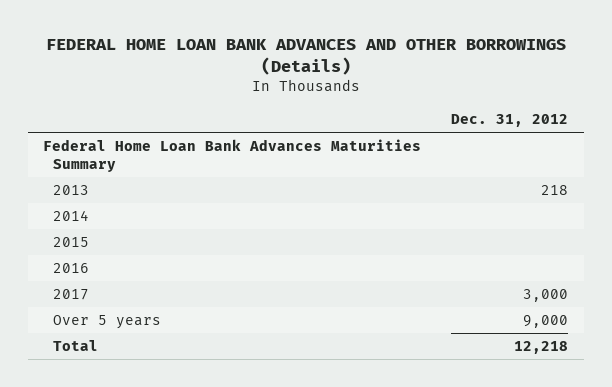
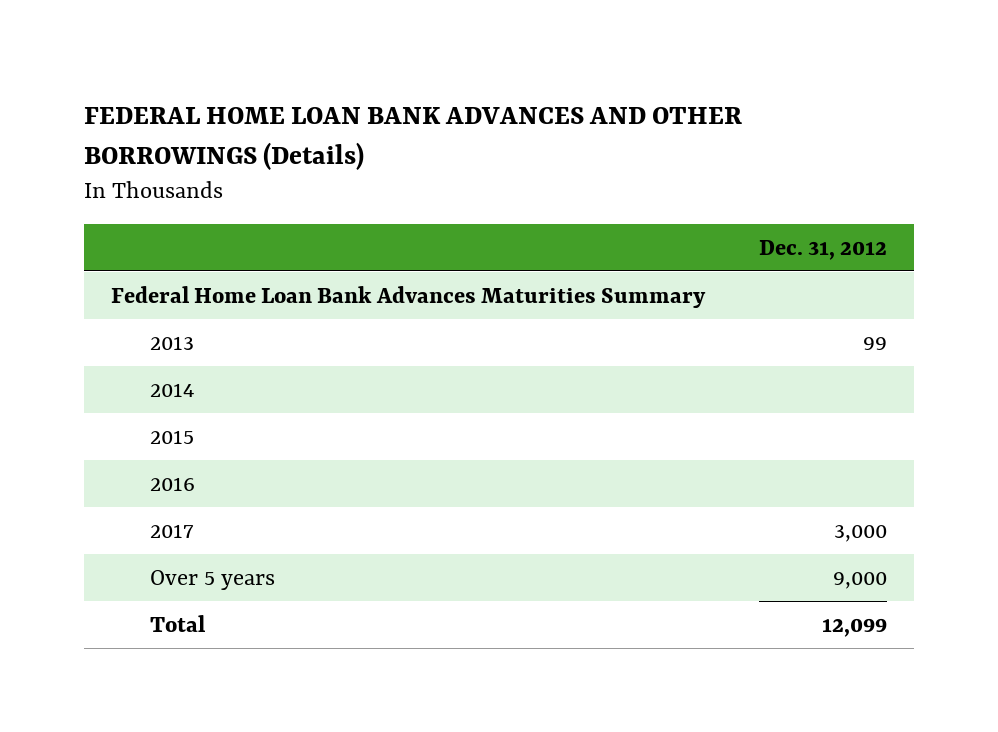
[541,185,569,196] 218 -> [863,336,888,350] 99
[514,341,569,355] 12,218 -> [822,617,888,637] 12,099

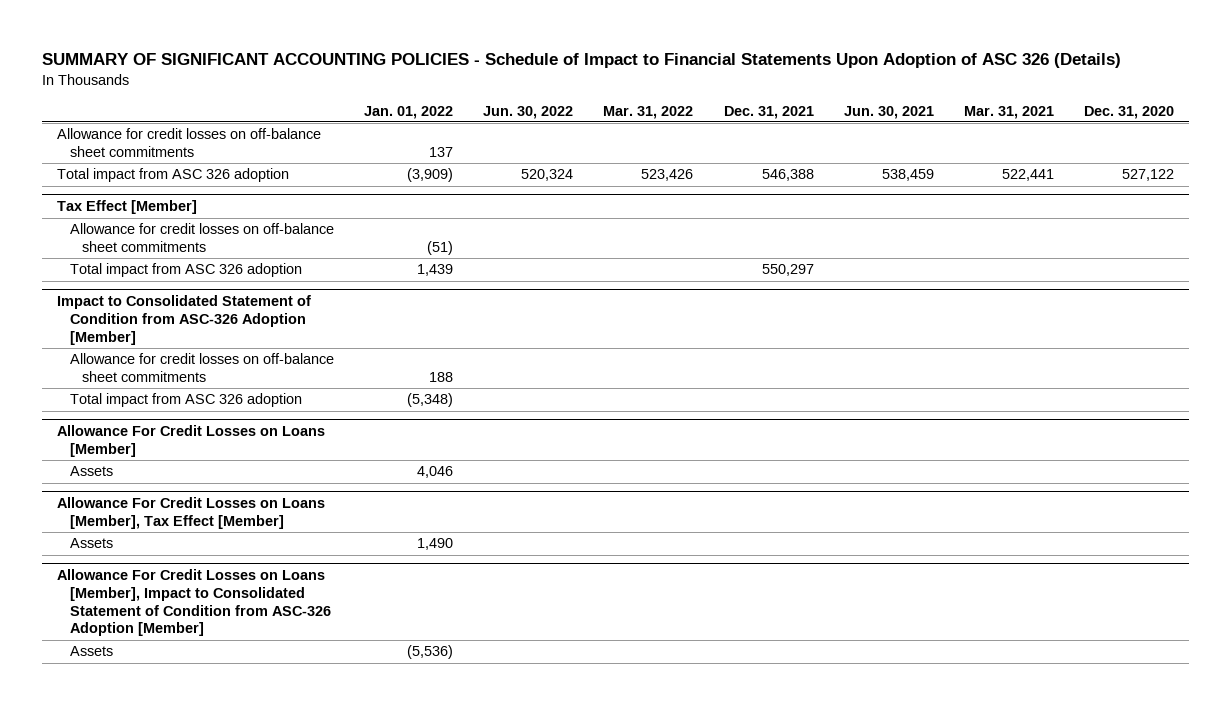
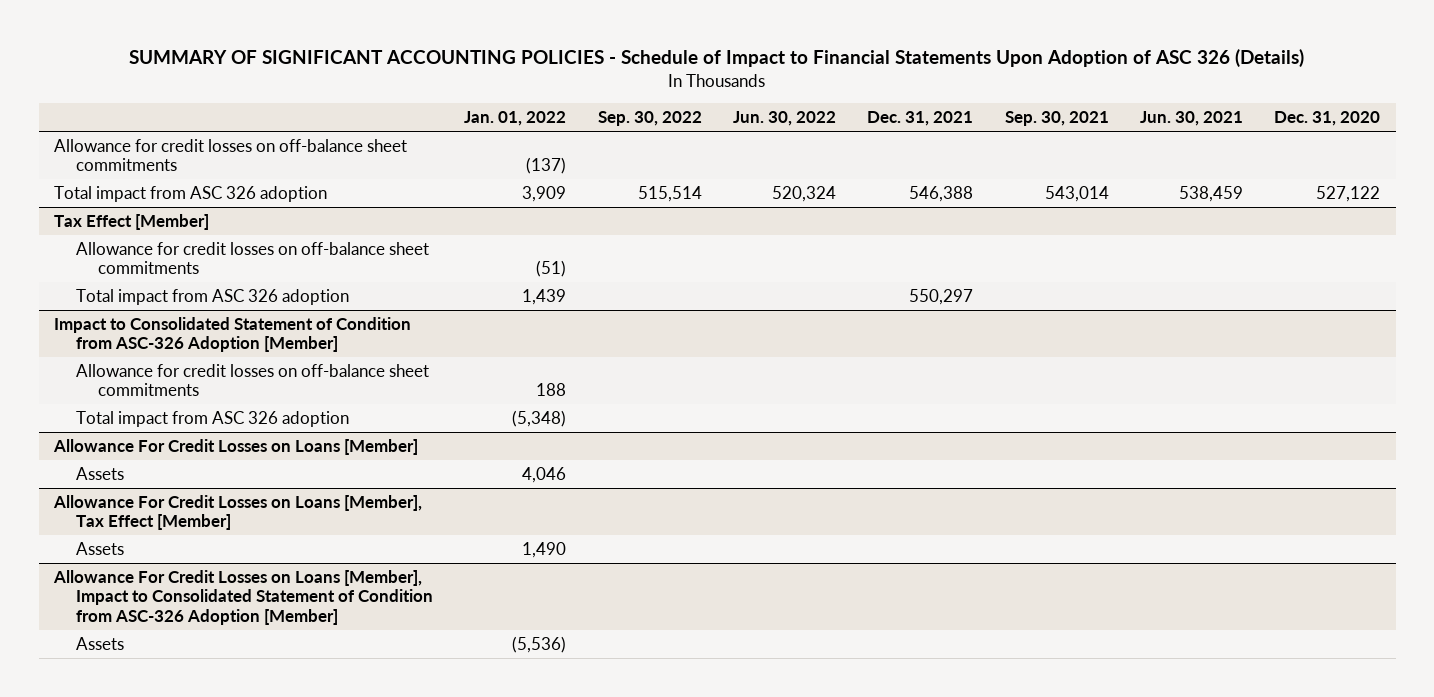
[603,105,694,119] Mar. 31, 2022 -> none
[964,105,1055,119] Mar. 31, 2021 -> none
none -> [597,111,702,127] Sep. 30, 2022
none -> [1004,111,1109,127] Sep. 30, 2021
[428,147,453,158] 137 -> [526,157,567,175] (137)
[406,168,453,183] (3,909) -> [522,185,567,202] 3,909

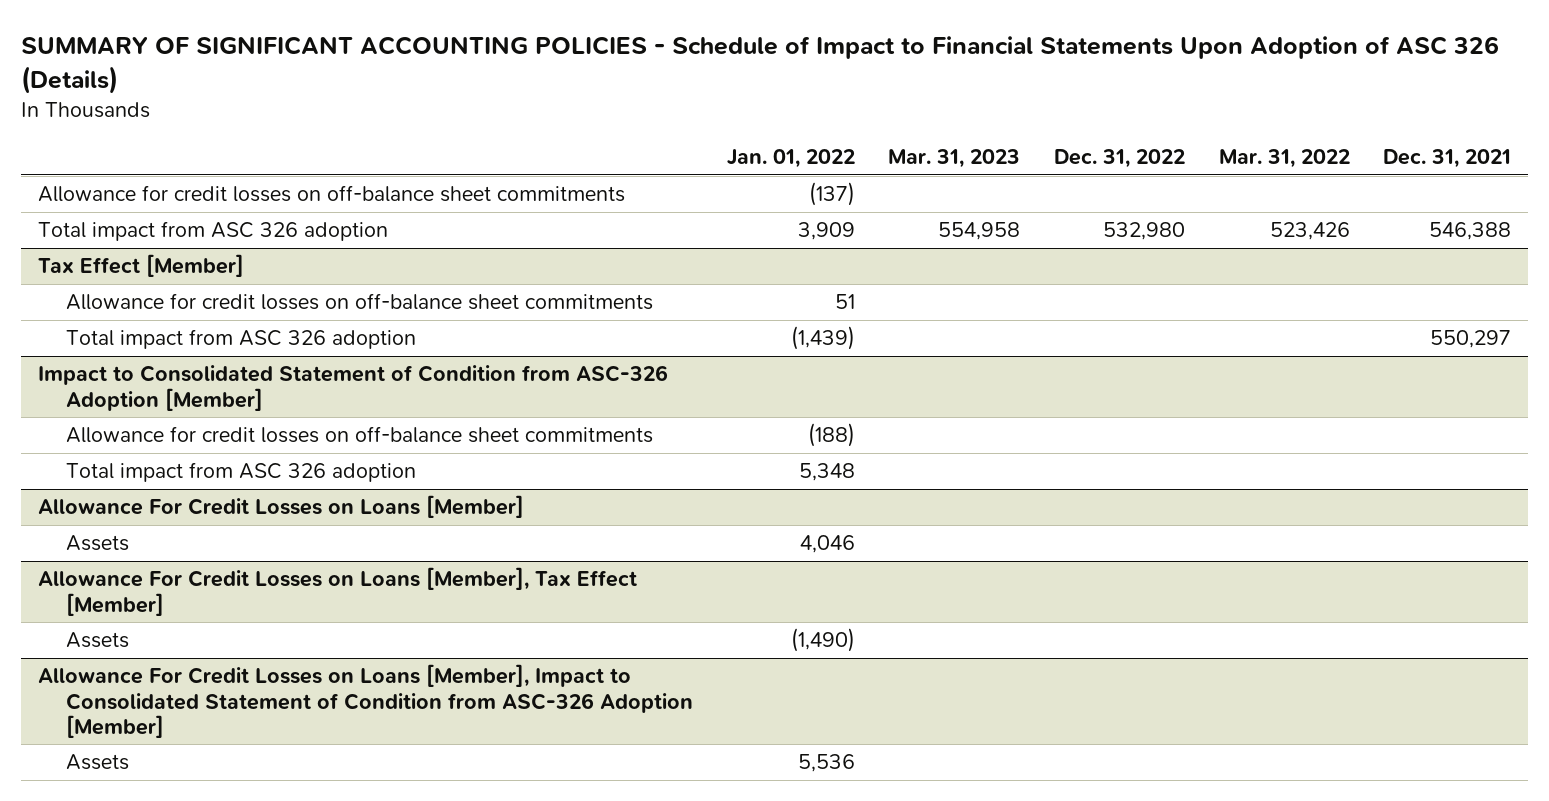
[597,111,702,127] Sep. 30, 2022 -> none
[732,111,836,127] Jun. 30, 2022 -> none
[1004,111,1109,127] Sep. 30, 2021 -> none
[1139,111,1243,127] Jun. 30, 2021 -> none
[1274,111,1381,127] Dec. 31, 2020 -> none
none -> [888,149,1021,169] Mar. 31, 2023
none -> [1053,149,1185,169] Dec. 31, 2022
none -> [1218,149,1350,169] Mar. 31, 2022
[536,260,567,278] (51) -> [834,294,855,310] 51
[522,288,567,305] 1,439 -> [790,326,855,351] (1,439)
[536,383,567,397] 188 -> [807,423,855,448] (188)
[512,409,567,427] (5,348) -> [798,463,855,482] 5,348
[522,541,567,558] 1,490 -> [790,628,855,653] (1,490)
[512,635,567,653] (5,536) -> [797,754,855,773] 5,536

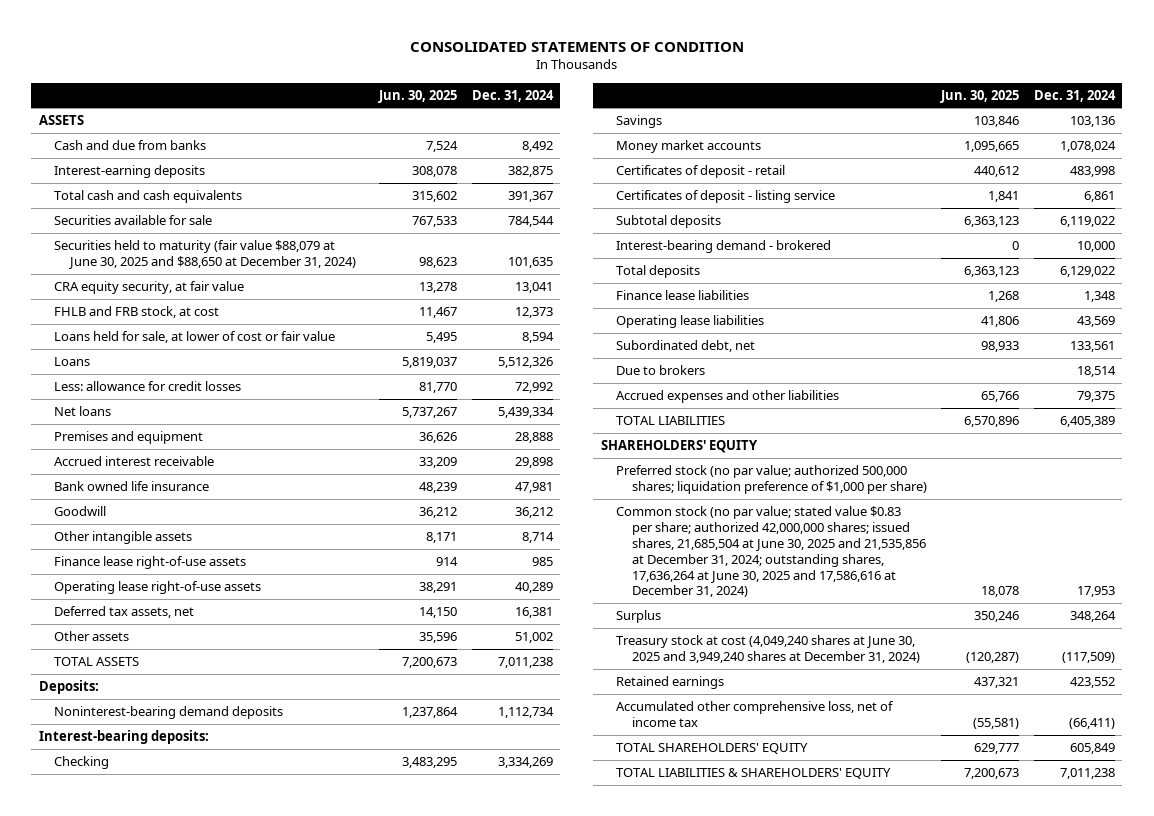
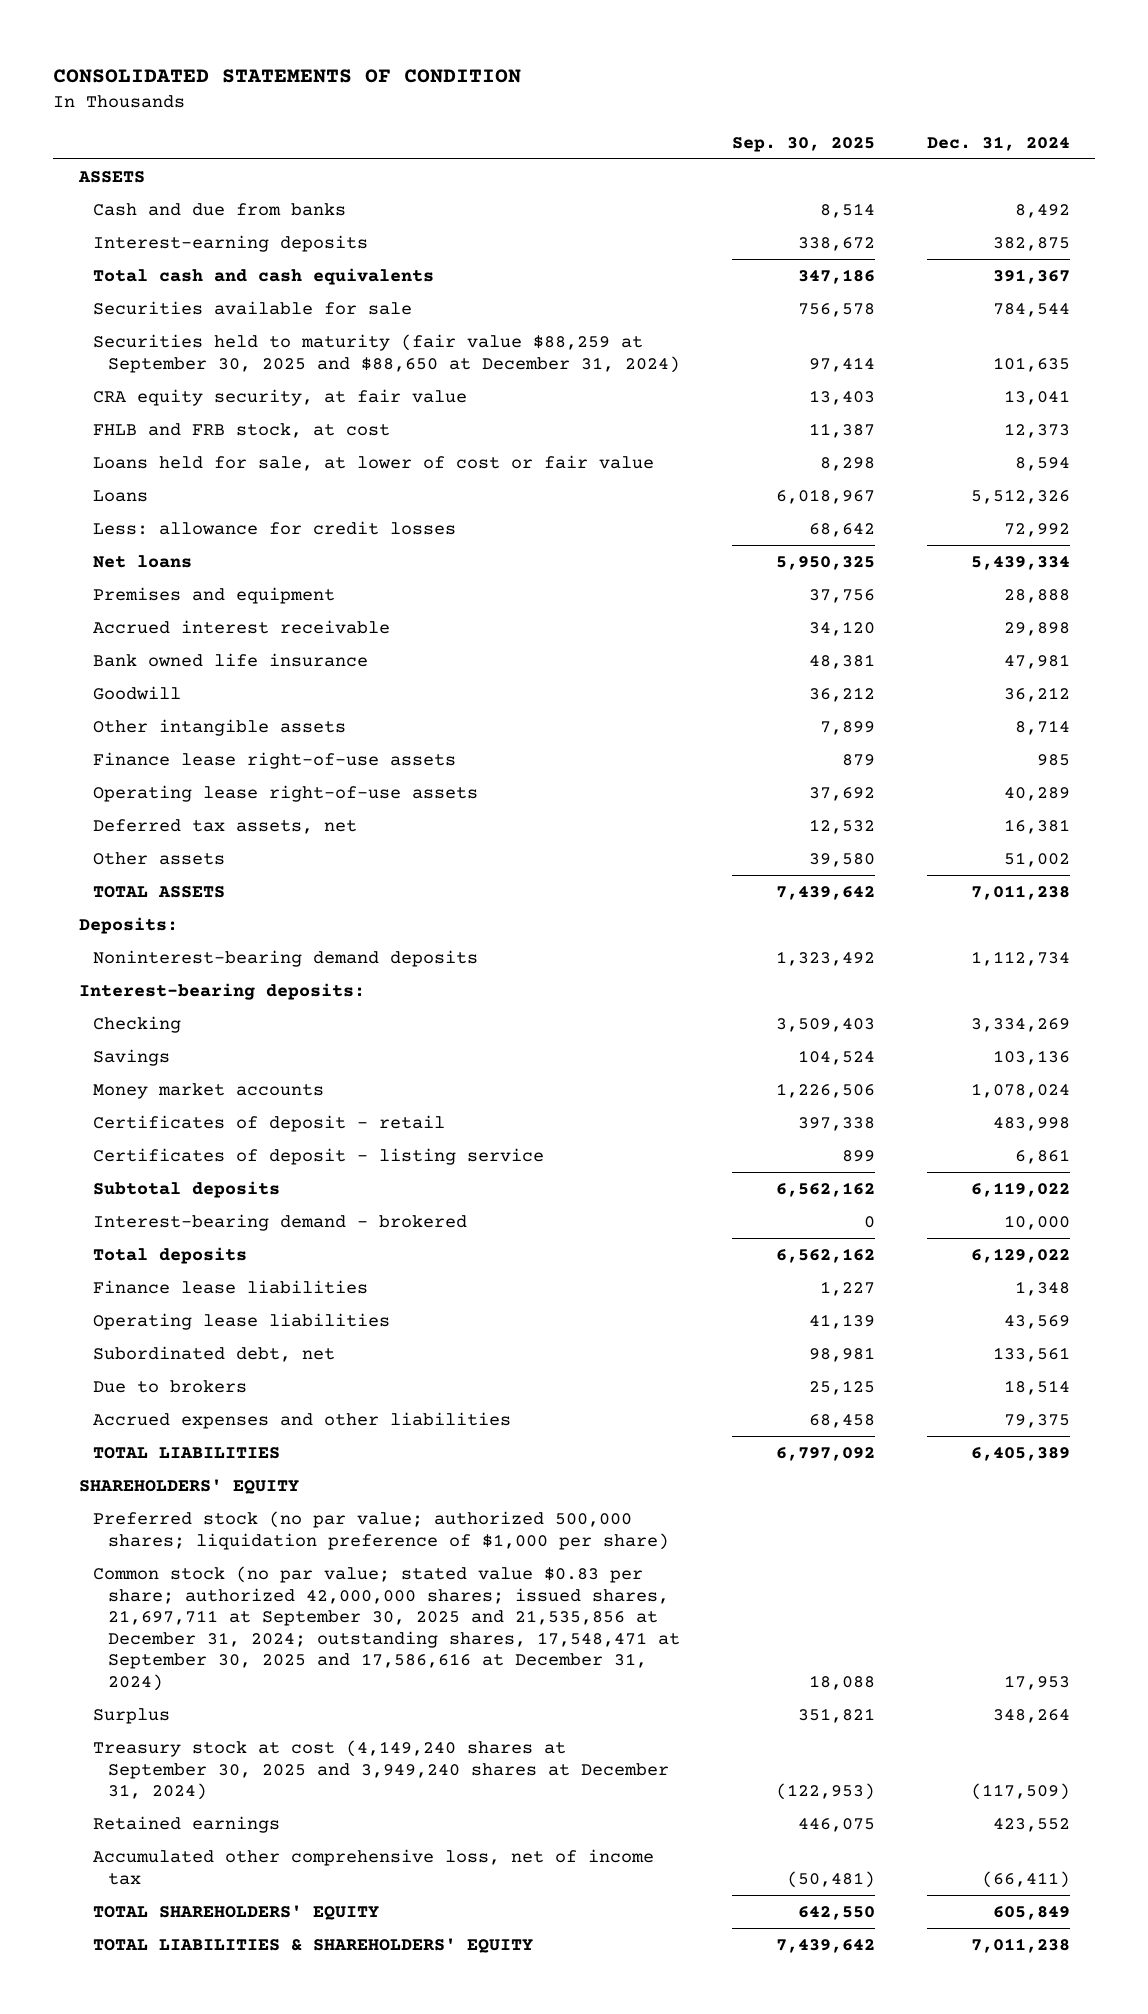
[378,89,458,103] Jun. 30, 2025 -> none
none -> [731,136,875,152] Sep. 30, 2025
[54,240,356,270] Securities held to maturity (fair value $88,079 at June 30, 2025 and $88,650 at December 31, 2024) -> [93,333,680,373] Securities held to maturity (fair value $88,259 at September 30, 2025 and $88,650 at December 31, 2024)
[616,506,926,598] Common stock (no par value; stated value $0.83 per share; authorized 42,000,000 shares; issued shares, 21,685,504 at June 30, 2025 and 21,535,856 at December 31, 2024; outstanding shares, 17,636,264 at June 30, 2025 and 17,586,616 at December 31, 2024) -> [93,1565,680,1691] Common stock (no par value; stated value $0.83 per share; authorized 42,000,000 shares; issued shares, 21,697,711 at September 30, 2025 and 21,535,856 at December 31, 2024; outstanding shares, 17,548,471 at September 30, 2025 and 17,586,616 at December 31, 2024)
[616,635,920,664] Treasury stock at cost (4,049,240 shares at June 30, 2025 and 3,949,240 shares at December 31, 2024) -> [93,1739,669,1801] Treasury stock at cost (4,149,240 shares at September 30, 2025 and 3,949,240 shares at December 31, 2024)

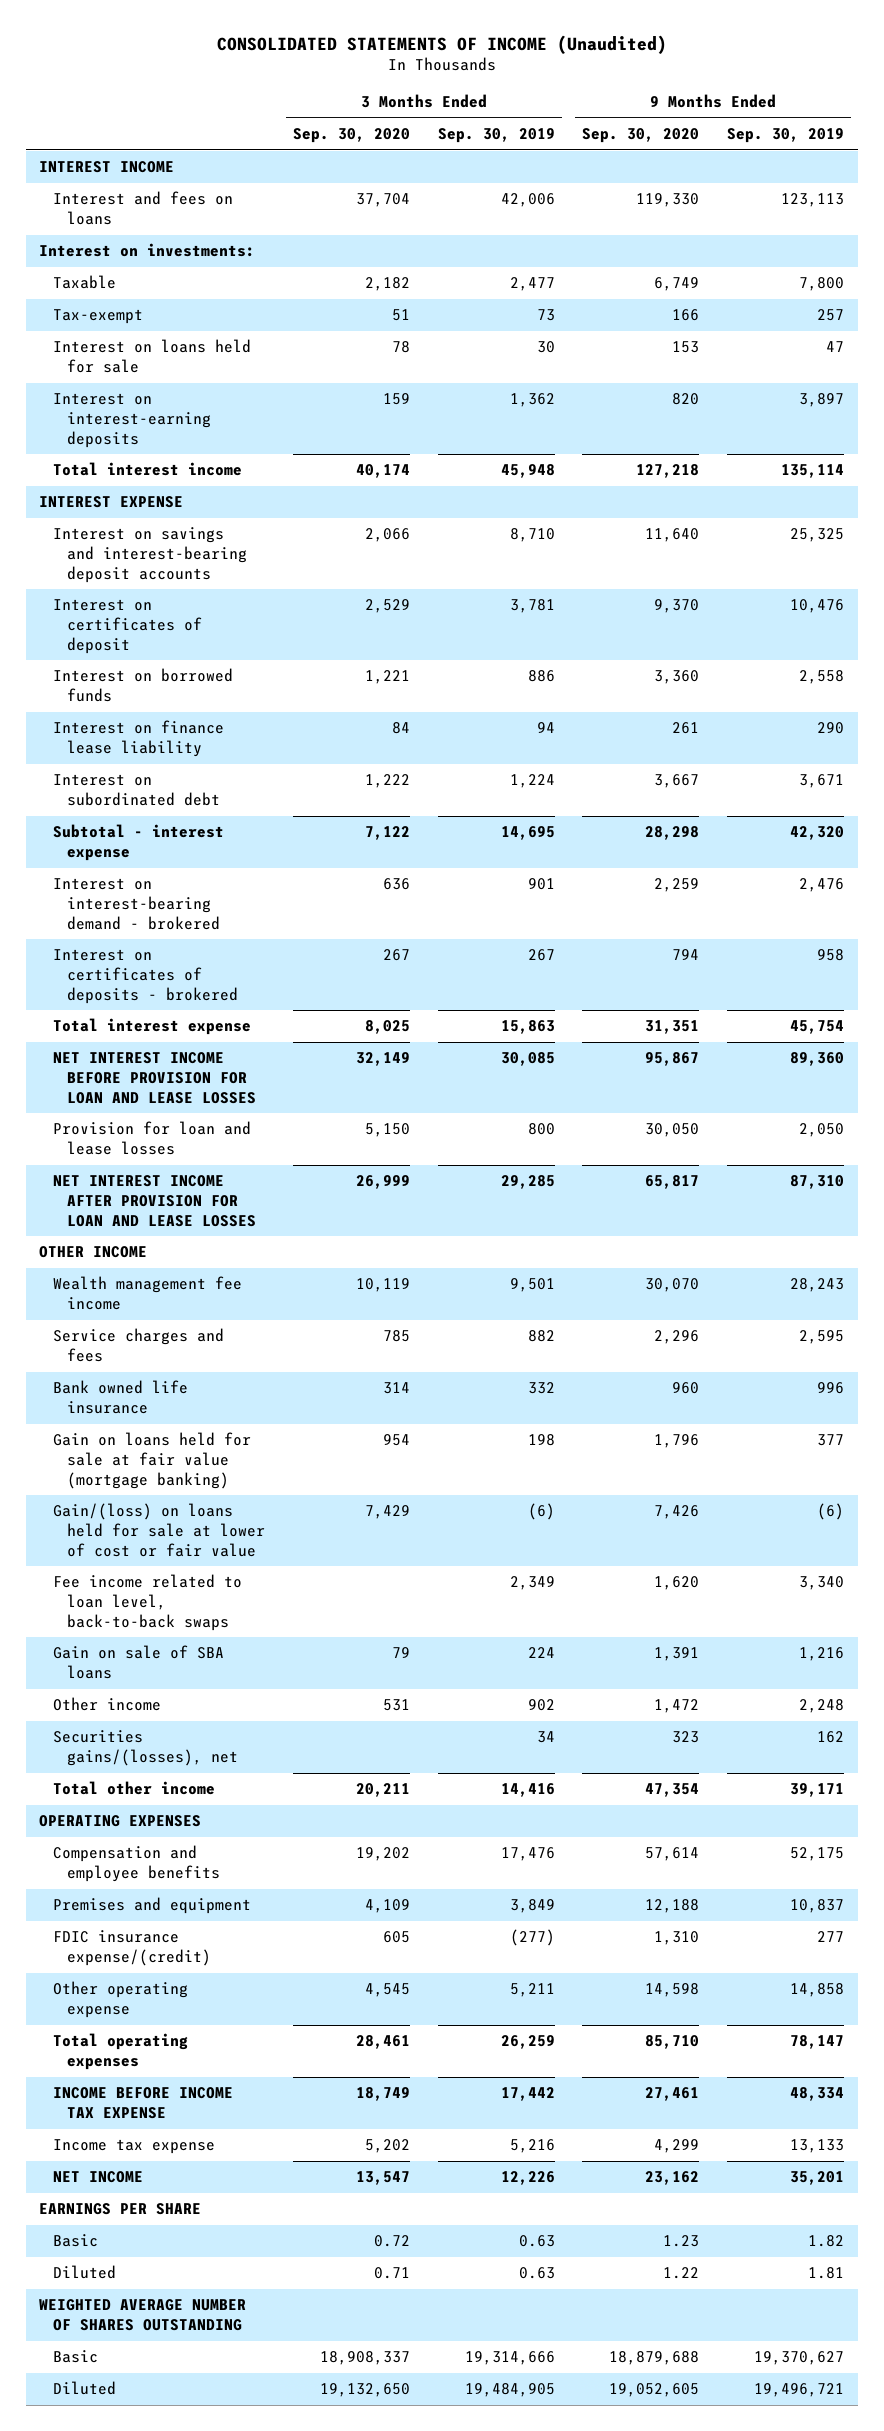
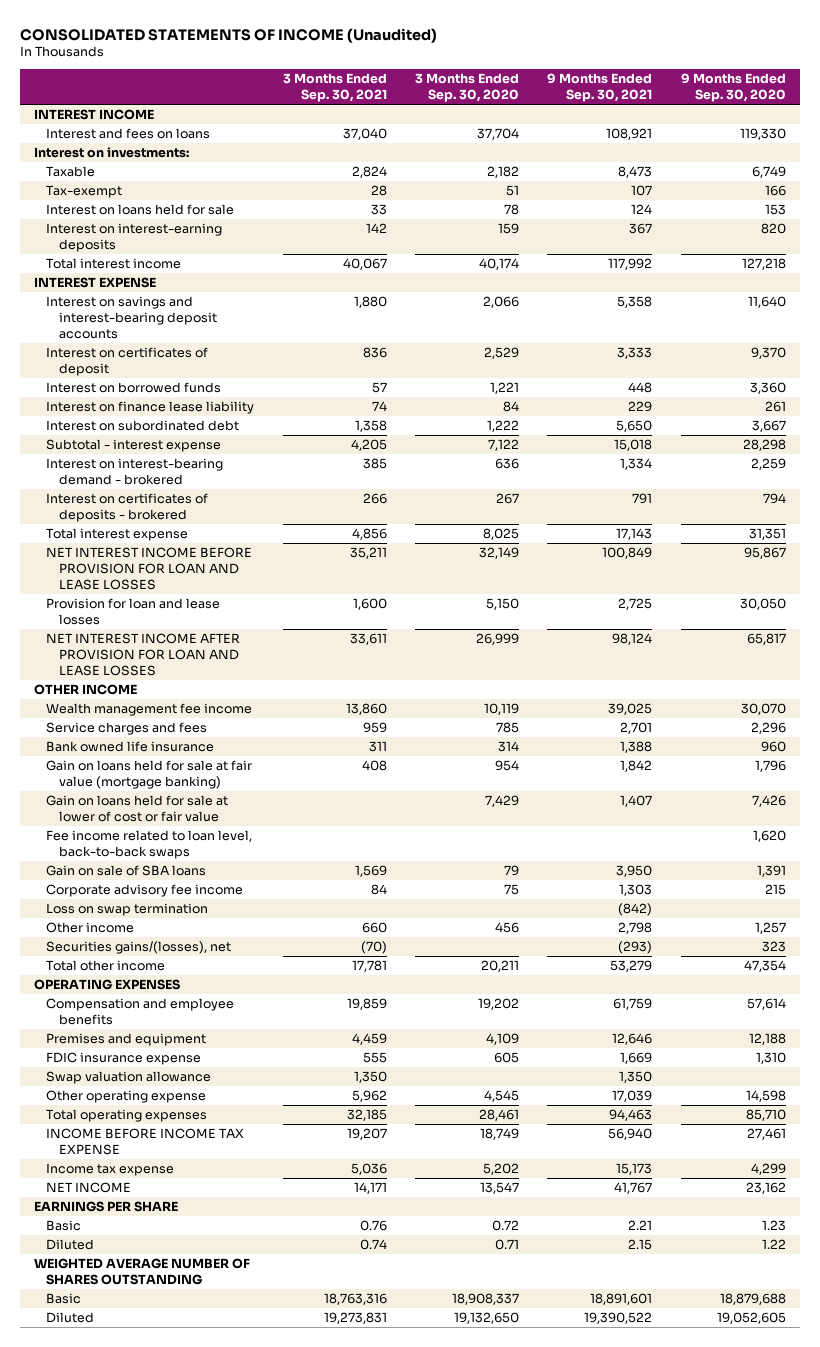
[437,128,555,144] Sep. 30, 2019 -> none
[727,128,845,144] Sep. 30, 2019 -> none
none -> [282,73,387,103] 3 Months Ended Sep. 30, 2021
none -> [547,73,653,103] 9 Months Ended Sep. 30, 2021
[53,1503,266,1557] Gain/(loss) on loans held for sale at lower of cost or fair value -> [46,795,229,823] Gain on loans held for sale at lower of cost or fair value
none -> [46,884,244,898] Corporate advisory fee income
none -> [46,903,209,917] Loss on swap termination
[382,1699,410,1712] 531 -> [495,922,520,934] 456
[654,1699,700,1714] 1,472 -> [754,922,786,935] 1,257
[53,1930,212,1967] FDIC insurance expense/(credit) -> [46,1052,202,1066] FDIC insurance expense
none -> [46,1071,212,1085] Swap valuation allowance

